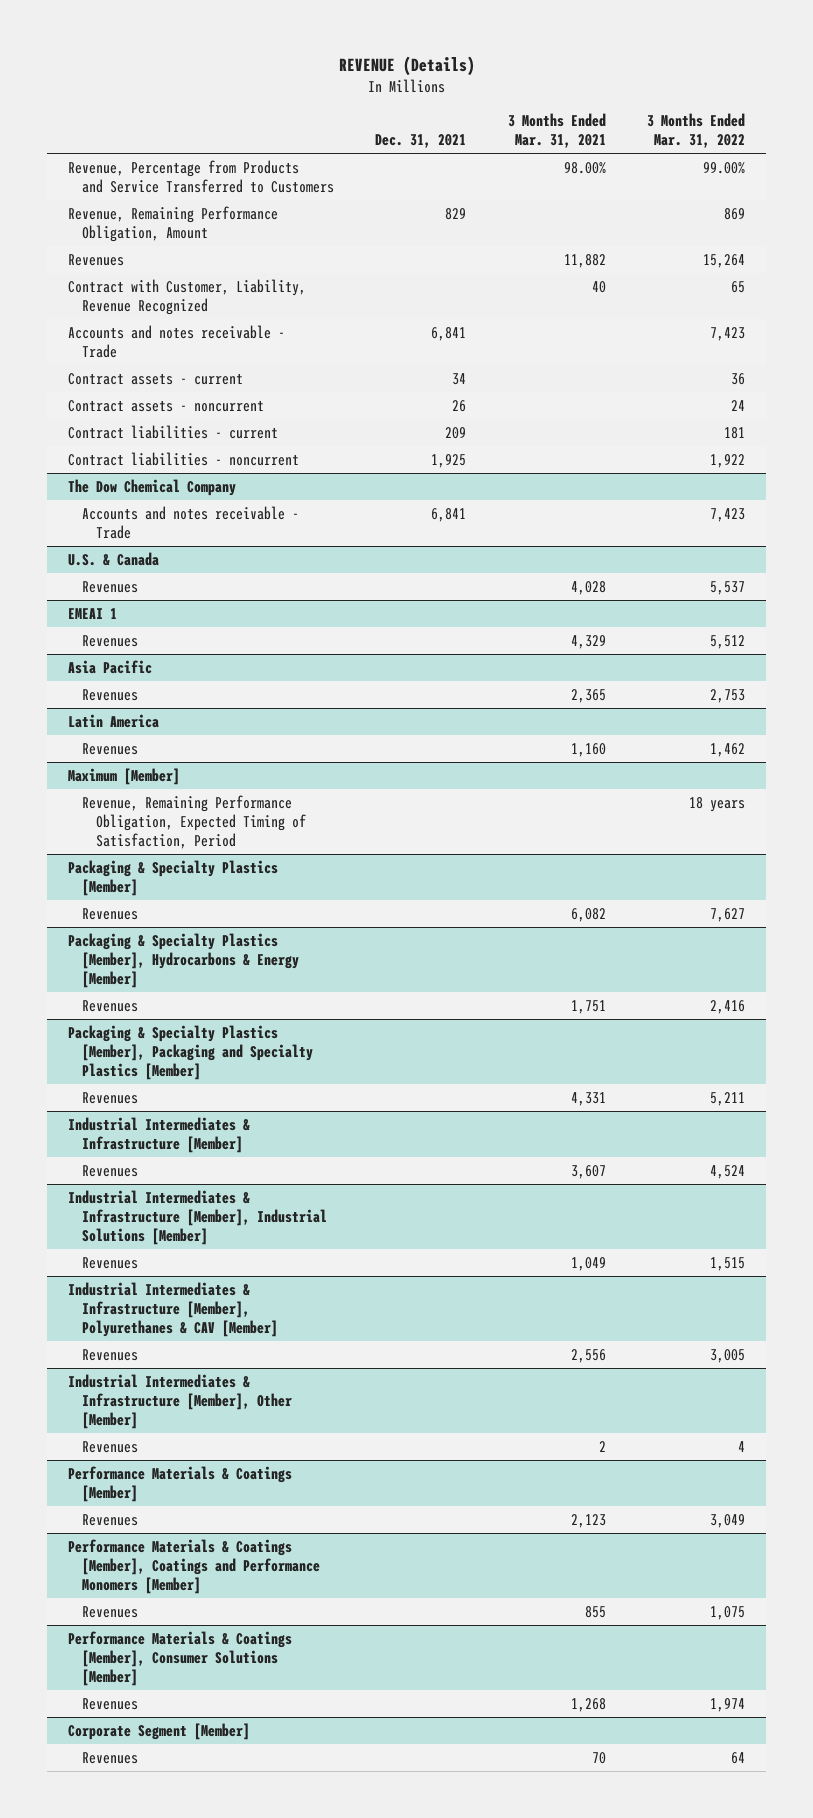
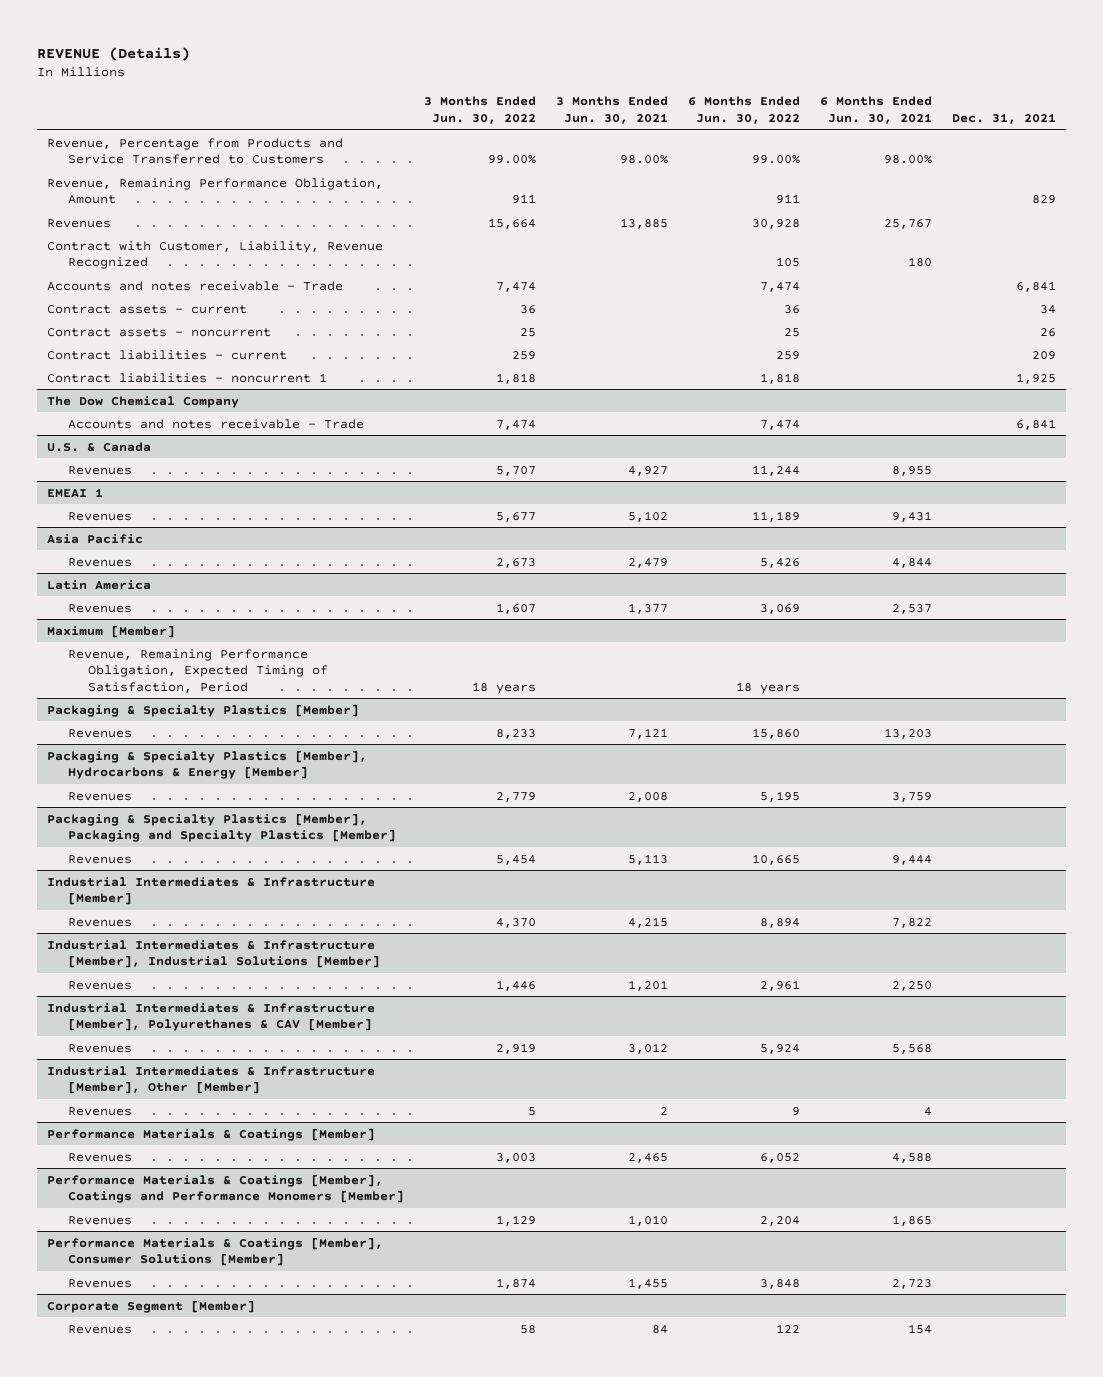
[507,113,606,148] 3 Months Ended Mar. 31, 2021 -> none
[647,113,746,148] 3 Months Ended Mar. 31, 2022 -> none
none -> [423,96,536,125] 3 Months Ended Jun. 30, 2022
none -> [555,96,668,125] 3 Months Ended Jun. 30, 2021
none -> [687,96,800,125] 6 Months Ended Jun. 30, 2022
none -> [820,96,933,125] 6 Months Ended Jun. 30, 2021
[68,452,300,467] Contract liabilities - noncurrent -> [46,372,327,383] Contract liabilities - noncurrent 1

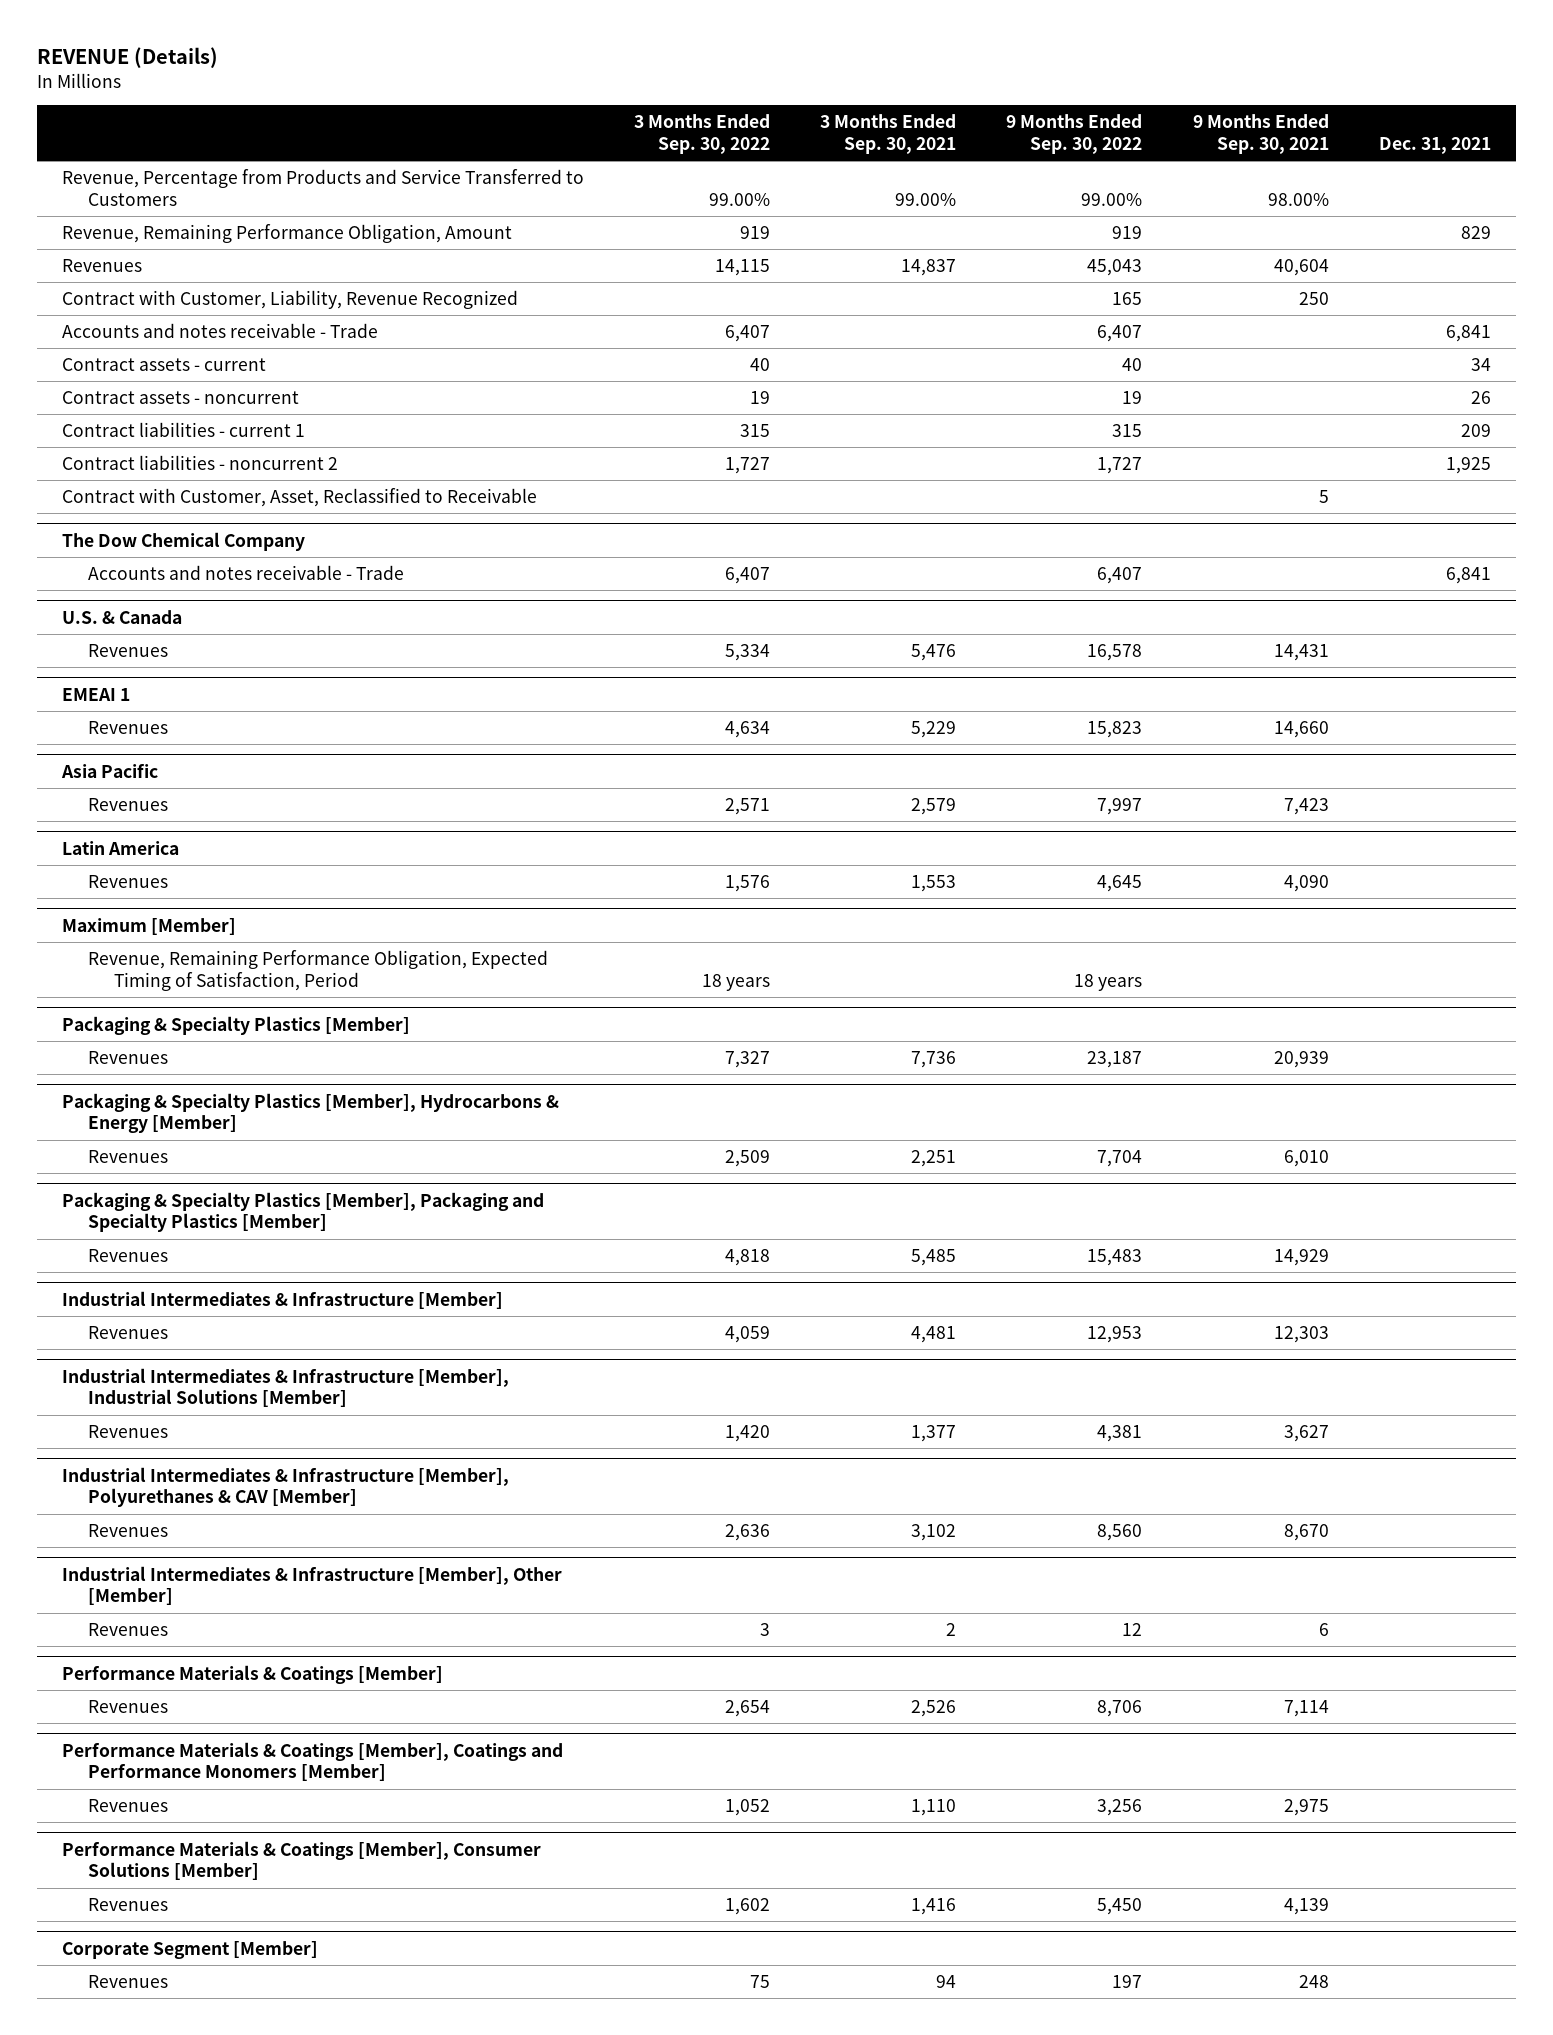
[423,96,536,125] 3 Months Ended Jun. 30, 2022 -> none
[555,96,668,125] 3 Months Ended Jun. 30, 2021 -> none
[687,96,800,125] 6 Months Ended Jun. 30, 2022 -> none
[820,96,933,125] 6 Months Ended Jun. 30, 2021 -> none
none -> [633,114,770,154] 3 Months Ended Sep. 30, 2022
none -> [820,114,957,154] 3 Months Ended Sep. 30, 2021
none -> [1006,114,1143,154] 9 Months Ended Sep. 30, 2022
none -> [1192,114,1329,154] 9 Months Ended Sep. 30, 2021
[46,349,287,360] Contract liabilities - current -> [61,422,305,438] Contract liabilities - current 1
[46,372,327,383] Contract liabilities - noncurrent 1 -> [61,455,338,471] Contract liabilities - noncurrent 2
none -> [61,488,537,508] Contract with Customer, Asset, Reclassified to Receivable

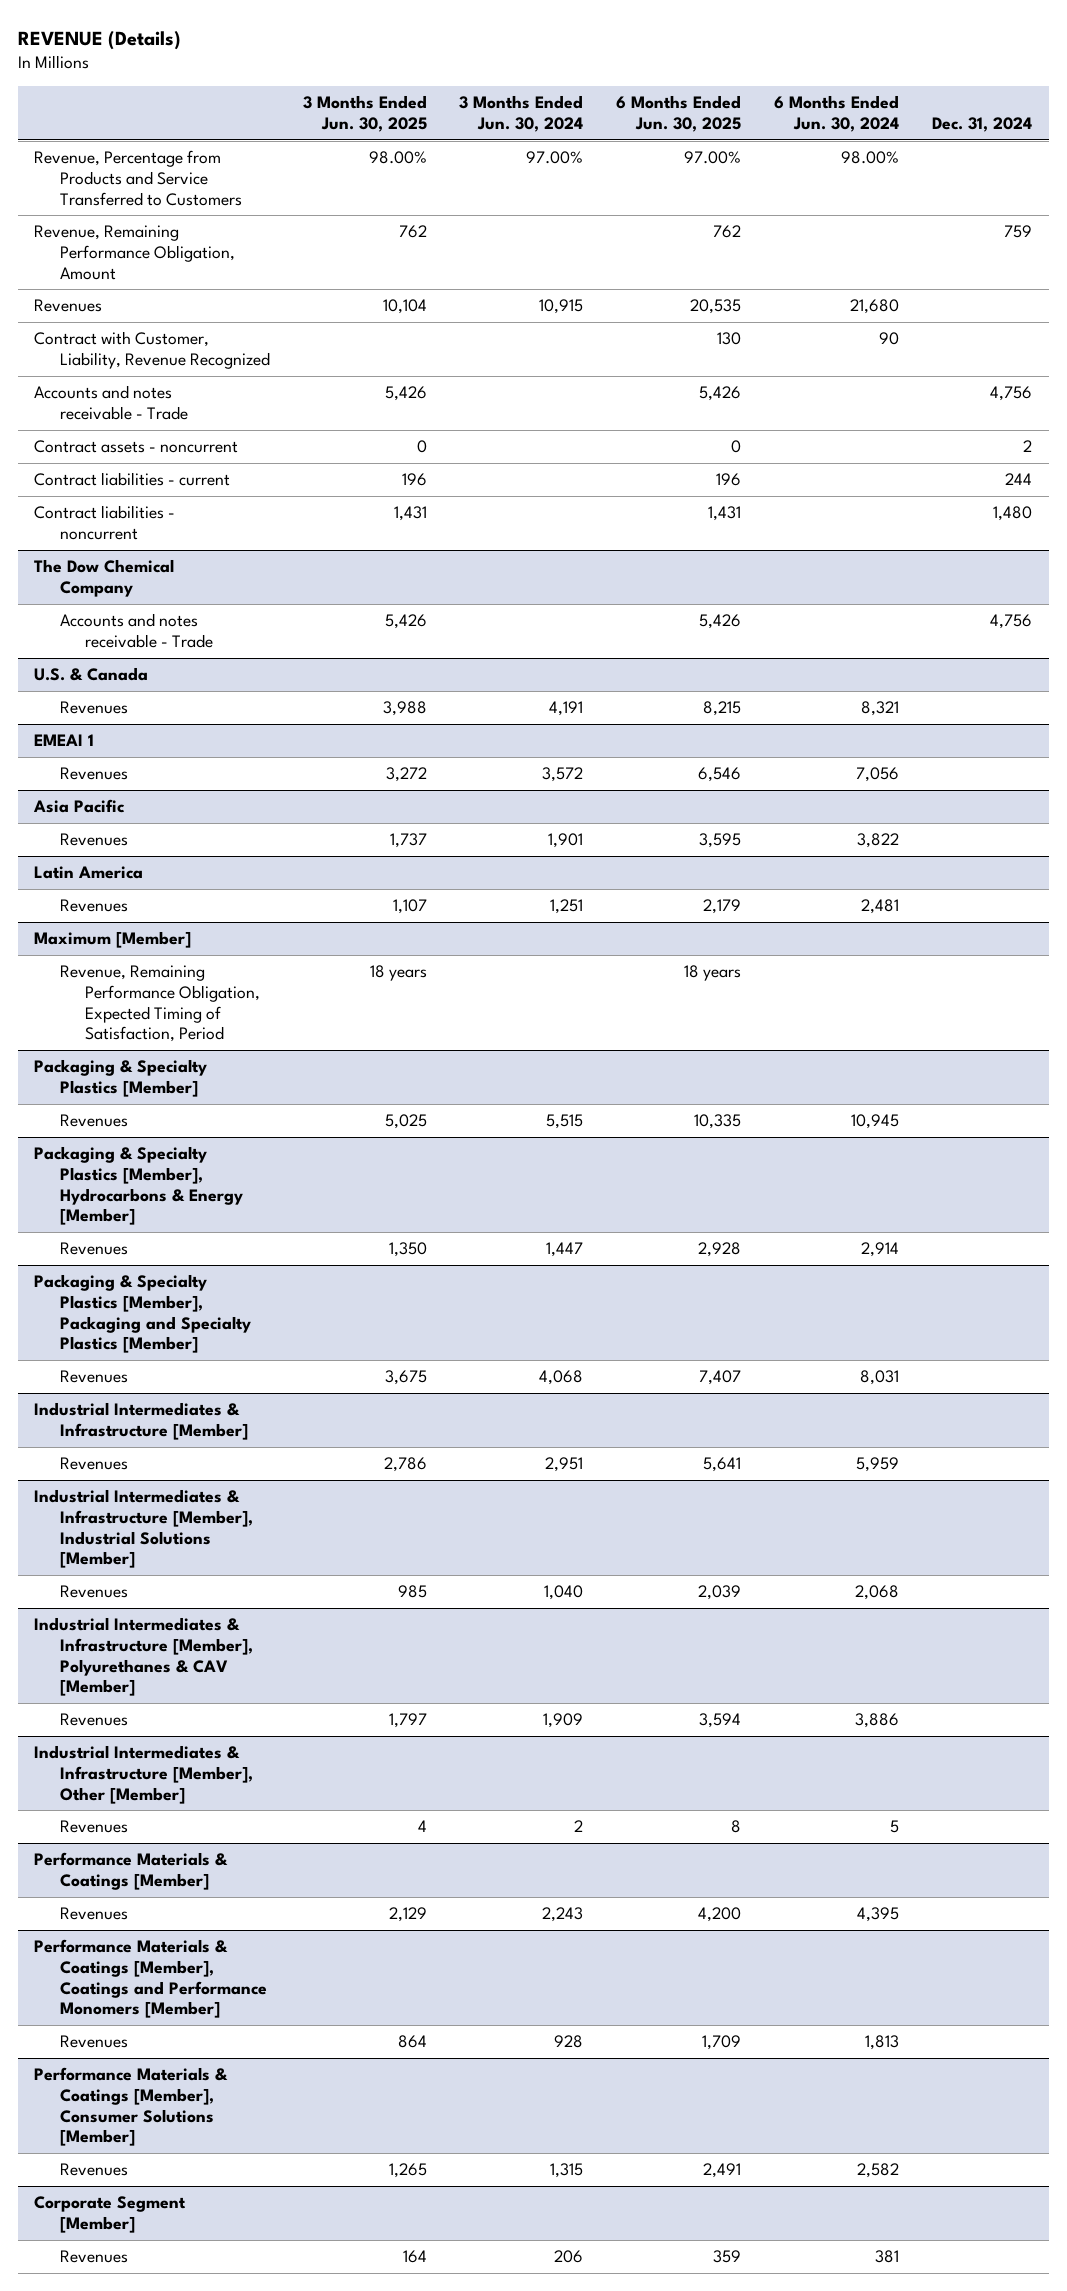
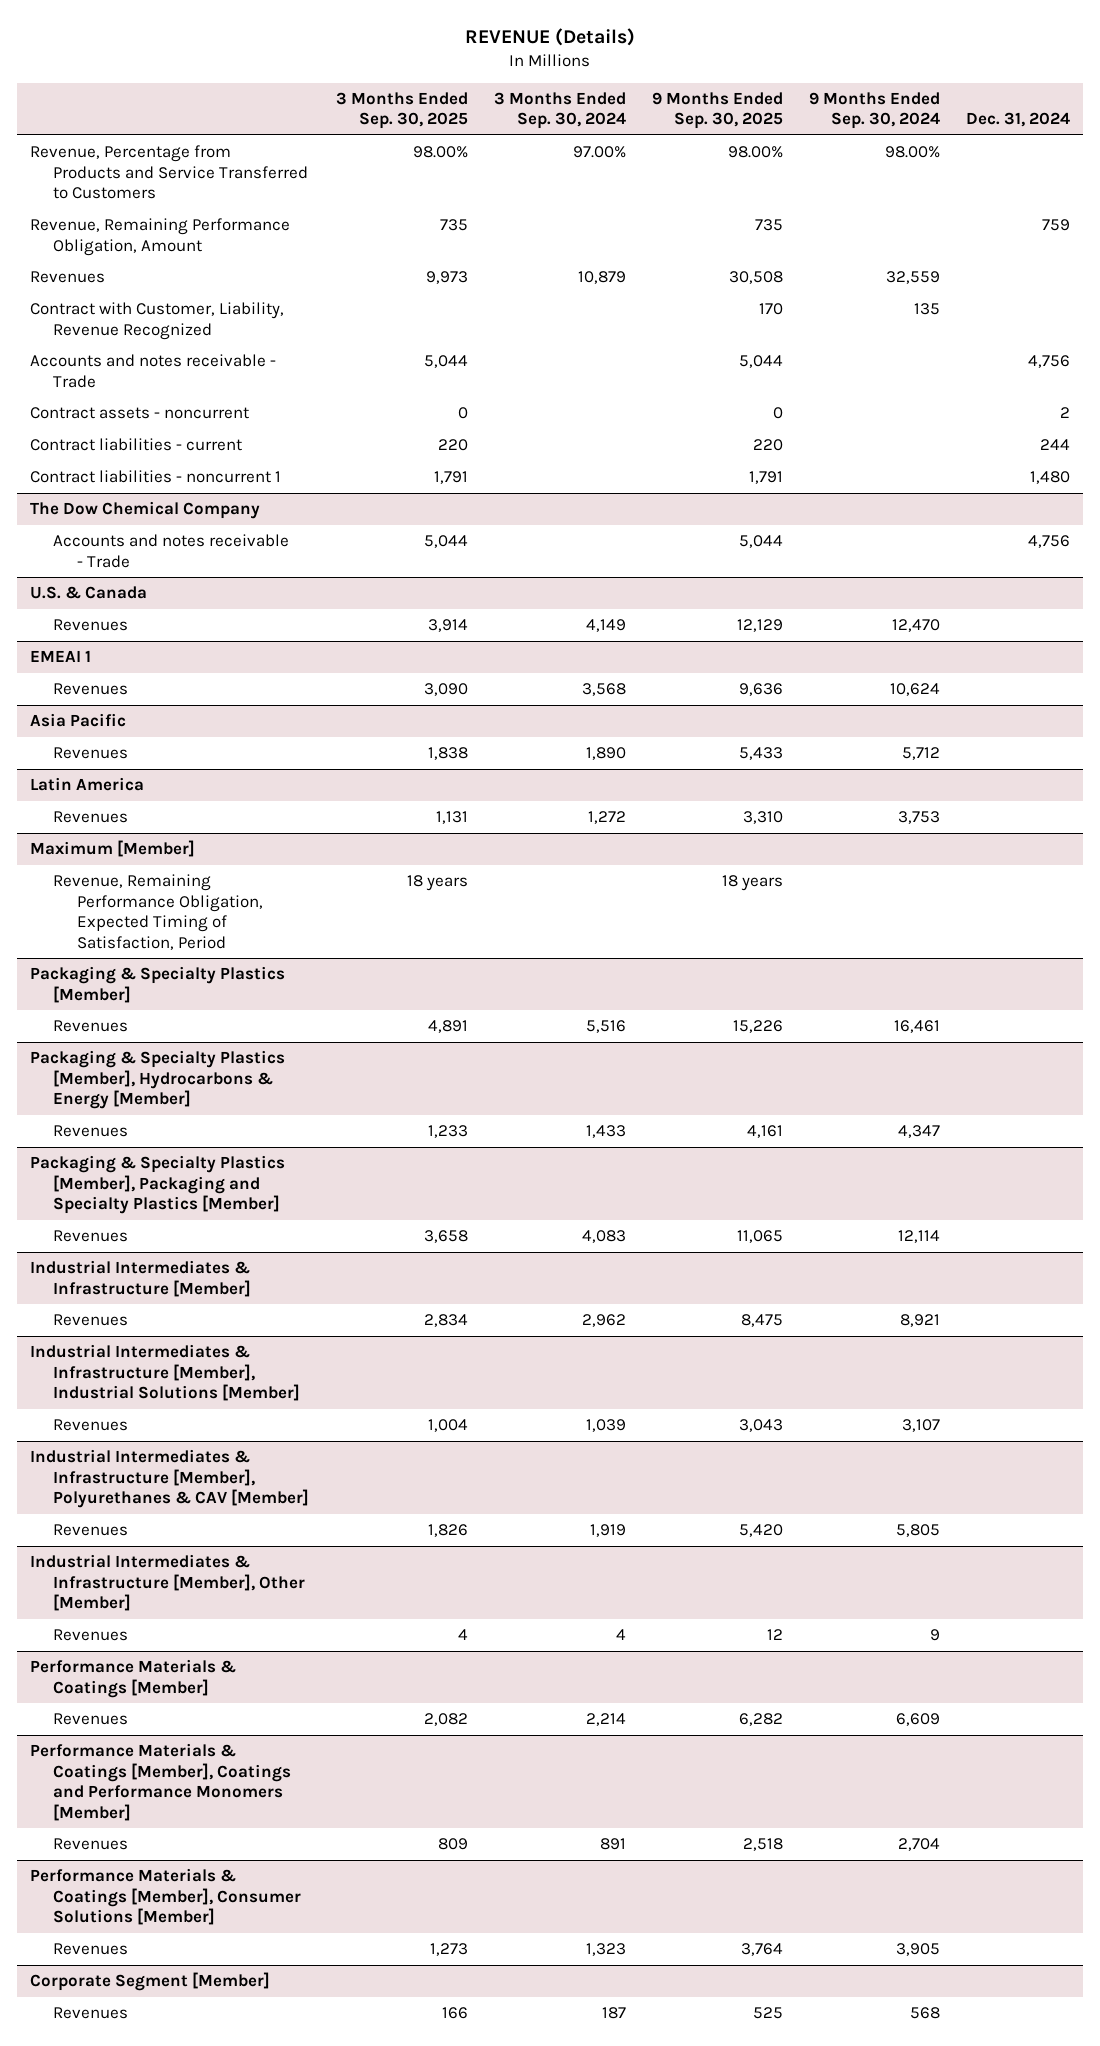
[302,95,427,132] 3 Months Ended Jun. 30, 2025 -> none
[459,95,584,132] 3 Months Ended Jun. 30, 2024 -> none
[616,95,742,132] 6 Months Ended Jun. 30, 2025 -> none
[774,95,900,132] 6 Months Ended Jun. 30, 2024 -> none
none -> [335,91,468,130] 3 Months Ended Sep. 30, 2025
none -> [493,91,626,130] 3 Months Ended Sep. 30, 2024
none -> [651,91,783,130] 9 Months Ended Sep. 30, 2025
none -> [809,91,941,130] 9 Months Ended Sep. 30, 2024
[34,505,176,540] Contract liabilities - noncurrent -> [29,470,281,484] Contract liabilities - noncurrent 1

